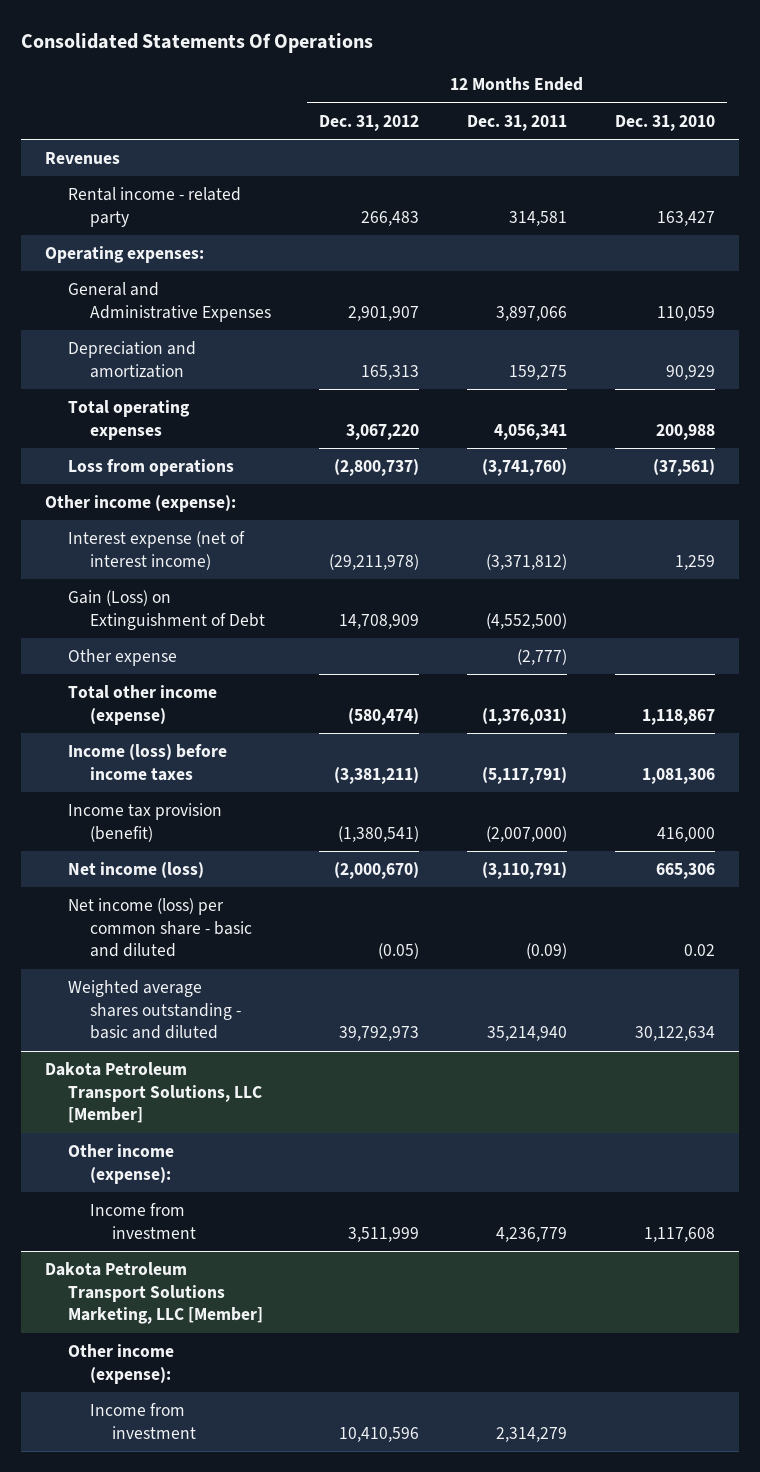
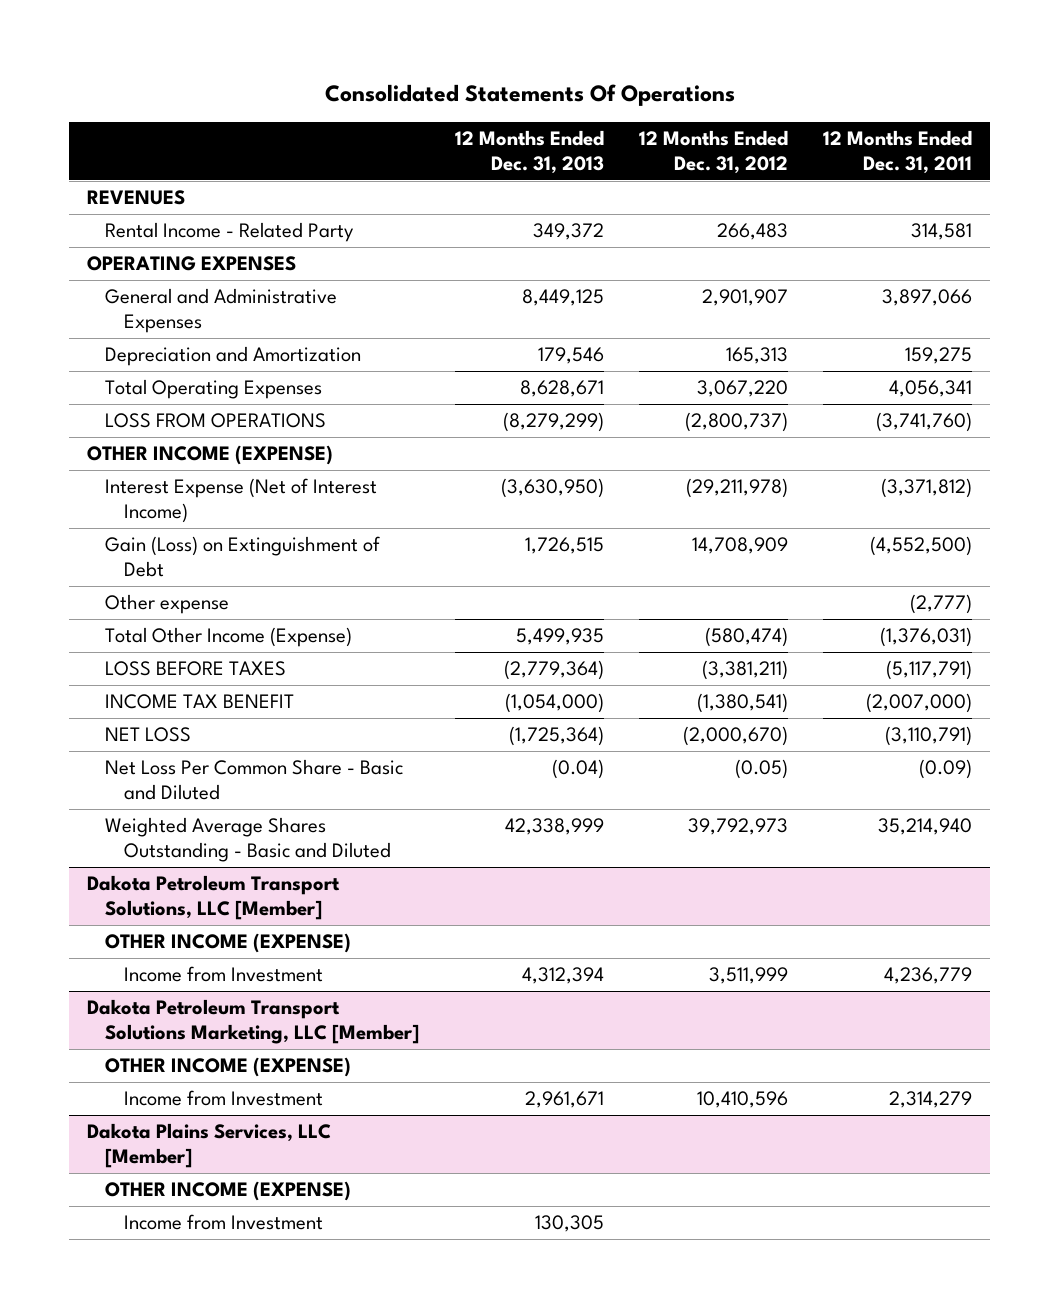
[615,114,716,131] Dec. 31, 2010 -> none
none -> [454,129,604,174] 12 Months Ended Dec. 31, 2013
[45,152,121,165] Revenues -> [87,190,186,206] REVENUES
[67,187,241,227] Rental income - related party -> [105,222,355,243] Rental Income - Related Party
[45,246,205,264] Operating expenses: -> [87,256,297,272] OPERATING EXPENSES
[67,341,196,378] Depreciation and amortization -> [105,346,362,367] Depreciation and Amortization
[67,400,190,440] Total operating expenses -> [105,379,323,400] Total Operating Expenses
[67,459,234,477] Loss from operations -> [105,413,327,429] LOSS FROM OPERATIONS
[45,495,237,513] Other income (expense): -> [87,445,334,466] OTHER INCOME (EXPENSE)
[67,531,245,570] Interest expense (net of interest income) -> [105,478,378,524] Interest Expense (Net of Interest Income)
[67,685,217,725] Total other income (expense) -> [105,627,353,648] Total Other Income (Expense)
[67,744,227,781] Income (loss) before income taxes -> [105,661,287,677] LOSS BEFORE TAXES
[67,803,222,842] Income tax provision (benefit) -> [105,694,295,710] INCOME TAX BENEFIT
[67,862,204,879] Net income (loss) -> [105,727,192,743] NET LOSS
[67,898,252,958] Net income (loss) per common share - basic and diluted -> [105,759,404,801] Net Loss Per Common Share - Basic and Diluted
[67,980,241,1040] Weighted average shares outstanding - basic and diluted -> [105,817,391,863] Weighted Average Shares Outstanding - Basic and Diluted
[67,1144,174,1184] Other income (expense): -> [105,933,352,954] OTHER INCOME (EXPENSE)
[89,1203,197,1239] Income from investment -> [123,966,323,983] Income from Investment
[67,1344,174,1384] Other income (expense): -> [105,1057,352,1078] OTHER INCOME (EXPENSE)
[89,1403,197,1439] Income from investment -> [123,1090,323,1107] Income from Investment
none -> [87,1123,332,1169] Dakota Plains Services, LLC [Member]
none -> [105,1181,352,1202] OTHER INCOME (EXPENSE)
none -> [123,1214,323,1231] Income from Investment

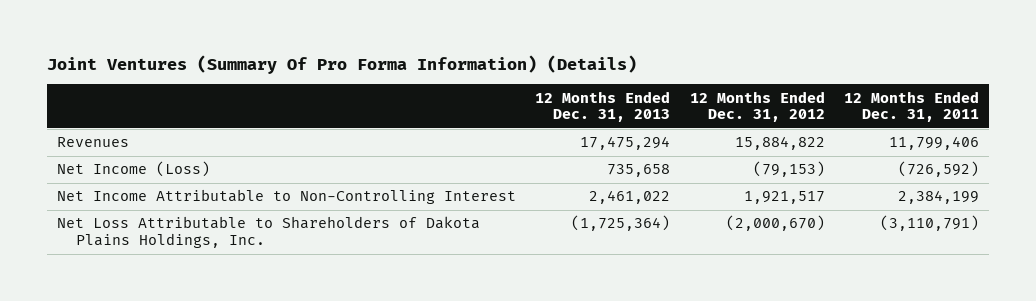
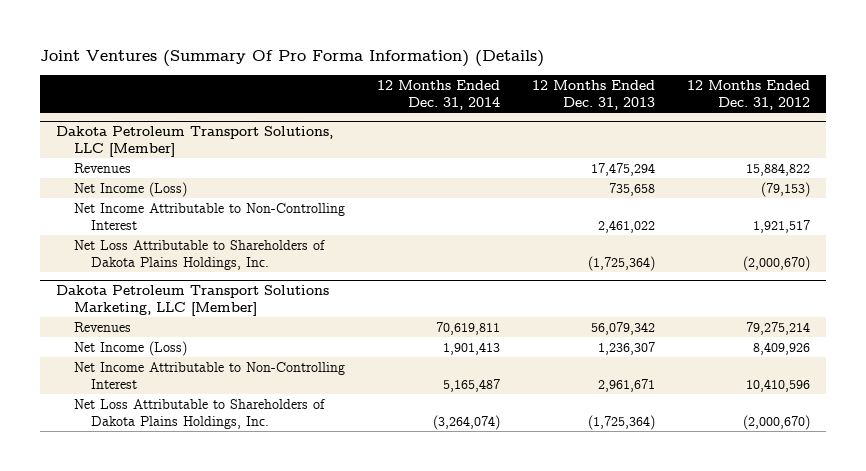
[844,90,980,123] 12 Months Ended Dec. 31, 2011 -> none
none -> [376,79,500,110] 12 Months Ended Dec. 31, 2014
none -> [56,126,334,157] Dakota Petroleum Transport Solutions, LLC [Member]
none -> [56,285,330,316] Dakota Petroleum Transport Solutions Marketing, LLC [Member]
none -> [73,321,131,332] Revenues
none -> [73,340,187,356] Net Income (Loss)
none -> [73,361,345,389] Net Income Attributable to Non-Controlling Interest
none -> [73,398,325,429] Net Loss Attributable to Shareholders of Dakota Plains Holdings, Inc.

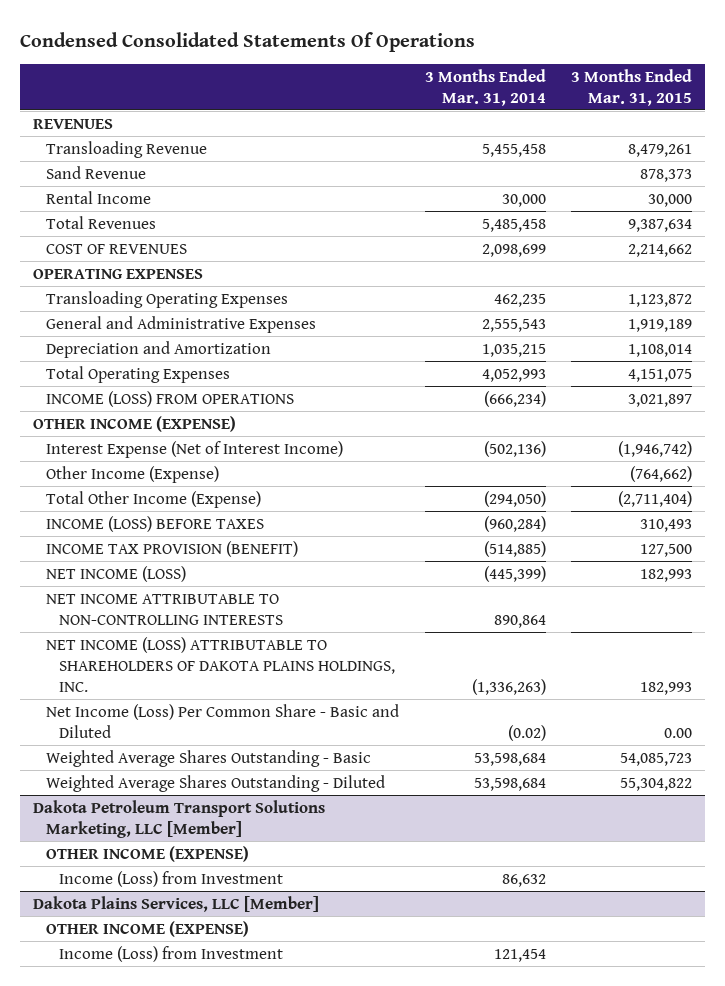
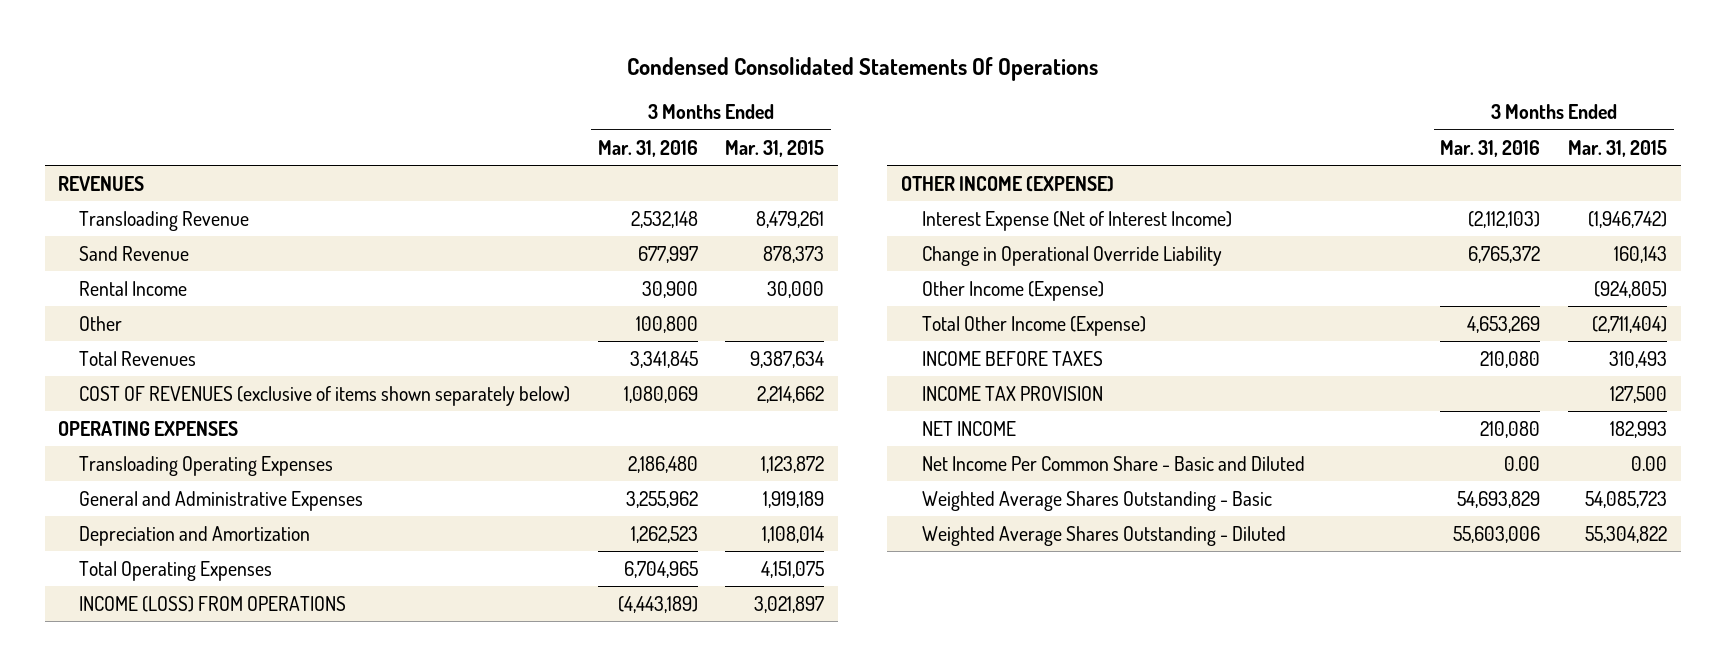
[424,68,546,106] 3 Months Ended Mar. 31, 2014 -> none
none -> [597,139,698,157] Mar. 31, 2016
none -> [79,315,123,331] Other
[46,243,188,254] COST OF REVENUES -> [79,385,571,406] COST OF REVENUES (exclusive of items shown separately below)
none -> [921,245,1222,266] Change in Operational Override Liability
[629,465,692,482] (764,662) -> [1593,280,1667,298] (924,805)
[46,565,187,582] NET INCOME (LOSS) -> none
[46,593,284,625] NET INCOME ATTRIBUTABLE TO NON-CONTROLLING INTERESTS -> none
[46,515,265,532] INCOME (LOSS) BEFORE TAXES -> [921,350,1103,366] INCOME BEFORE TAXES
[46,540,299,557] INCOME TAX PROVISION (BENEFIT) -> [921,385,1103,401] INCOME TAX PROVISION
[46,636,396,692] NET INCOME (LOSS) ATTRIBUTABLE TO SHAREHOLDERS OF DAKOTA PLAINS HOLDINGS, INC. -> [921,420,1016,436] NET INCOME
[46,703,400,738] Net Income (Loss) Per Common Share - Basic and Diluted -> [921,455,1305,471] Net Income Per Common Share - Basic and Diluted
[32,799,325,838] Dakota Petroleum Transport Solutions Marketing, LLC [Member] -> none
[46,845,250,862] OTHER INCOME (EXPENSE) -> none
[59,870,284,887] Income (Loss) from Investment -> none
[32,895,319,912] Dakota Plains Services, LLC [Member] -> none
[46,920,250,937] OTHER INCOME (EXPENSE) -> none
[59,945,284,962] Income (Loss) from Investment -> none

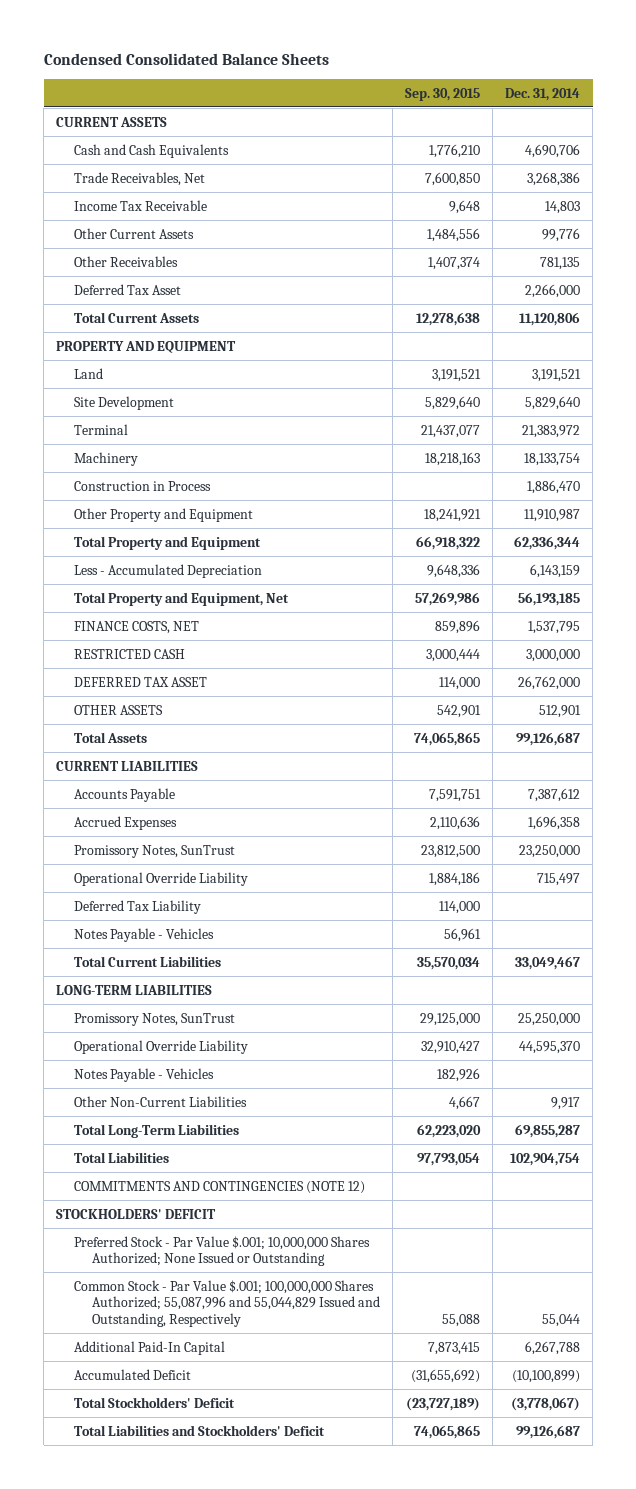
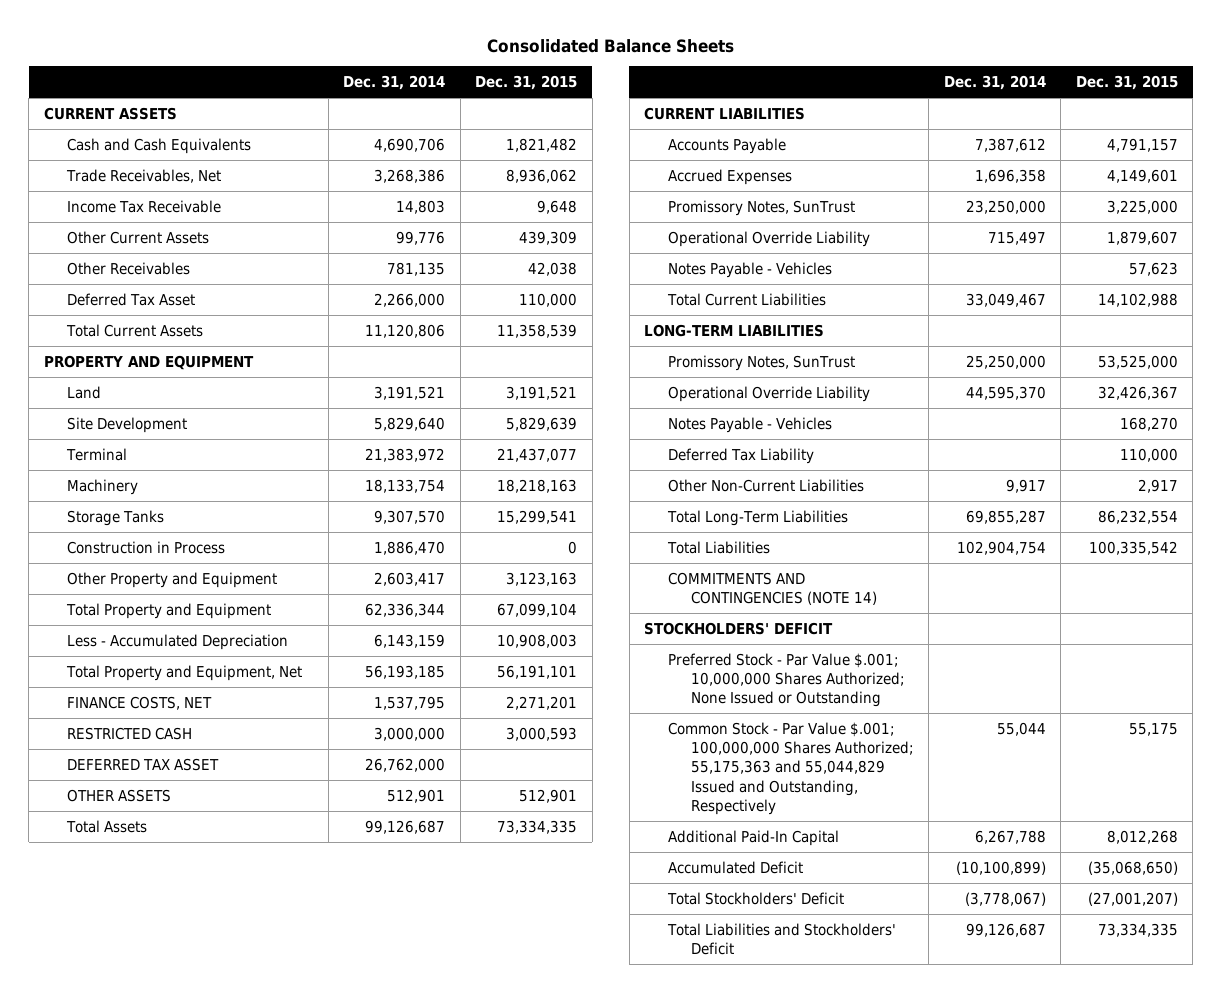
[43,53,329,66] Condensed Consolidated Balance Sheets -> [486,38,734,53] Consolidated Balance Sheets
[404,87,480,101] Sep. 30, 2015 -> none
none -> [475,75,578,91] Dec. 31, 2015
none -> [66,509,164,526] Storage Tanks
[524,508,581,522] 11,910,987 -> [374,571,446,586] 2,603,417
[73,899,201,914] Deferred Tax Liability -> [667,447,814,464] Deferred Tax Liability
[73,1180,365,1194] COMMITMENTS AND CONTINGENCIES (NOTE 12) -> [667,571,877,606] COMMITMENTS AND CONTINGENCIES (NOTE 14)
[73,1279,380,1327] Common Stock - Par Value $.001; 100,000,000 Shares Authorized; 55,087,996 and 55,044,829 Issued and Outstanding, Respectively -> [667,721,914,815] Common Stock - Par Value $.001; 100,000,000 Shares Authorized; 55,175,363 and 55,044,829 Issued and Outstanding, Respectively

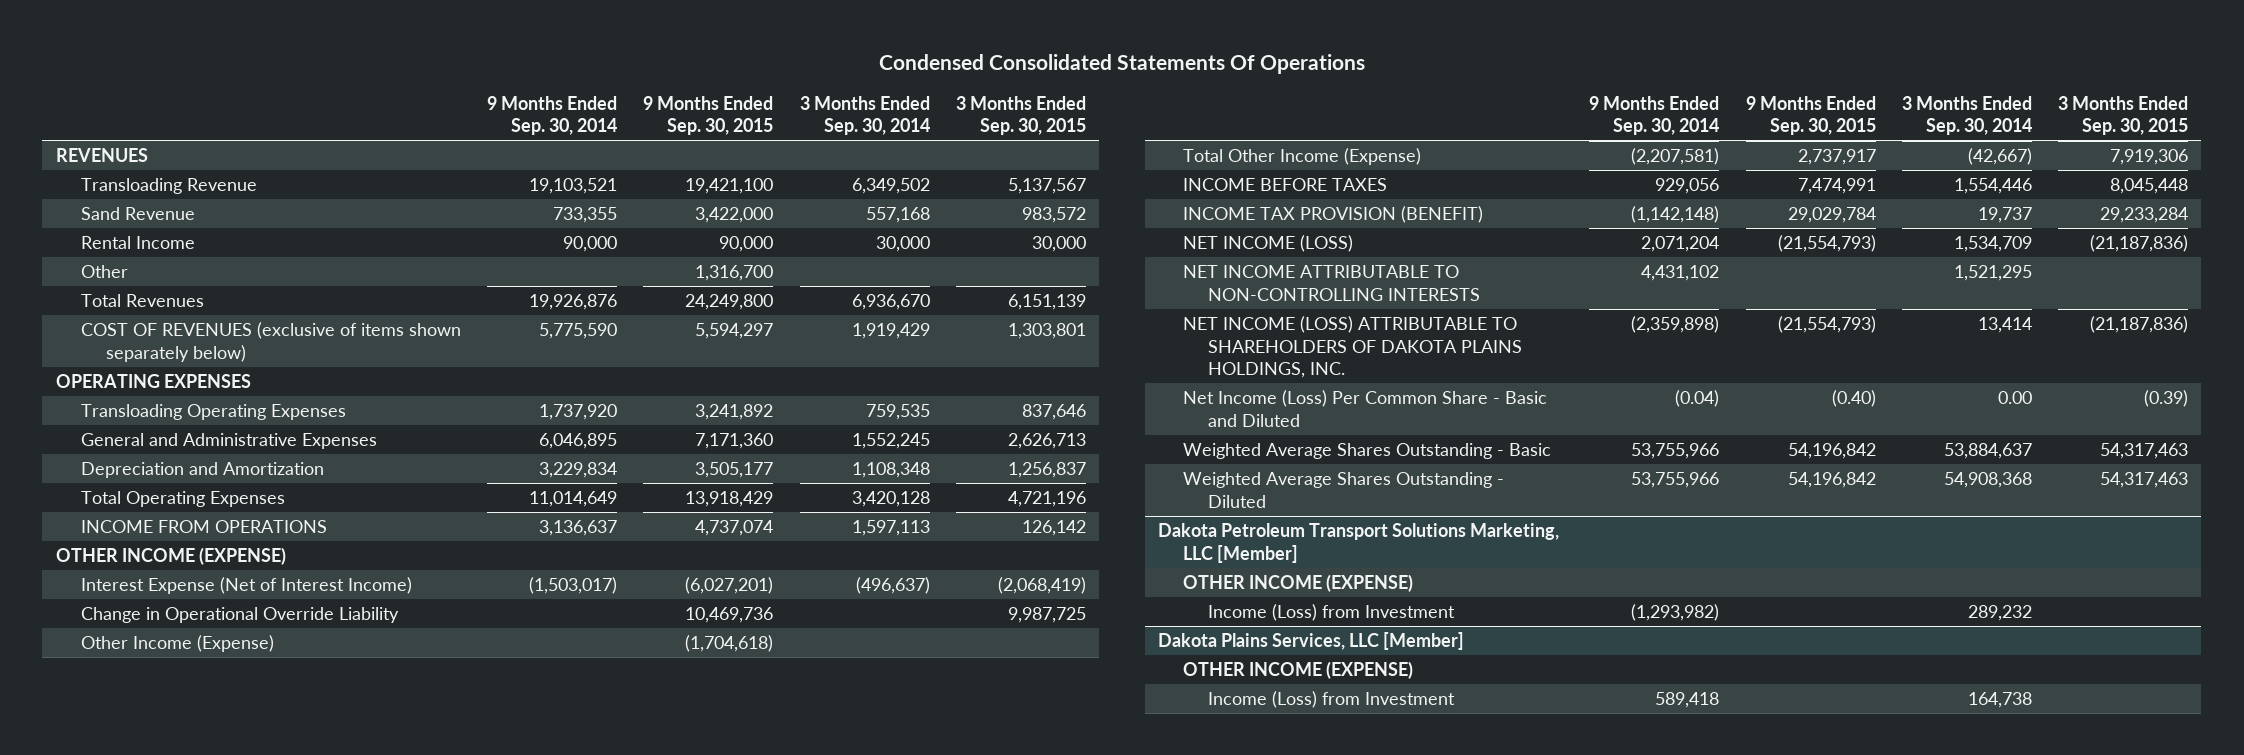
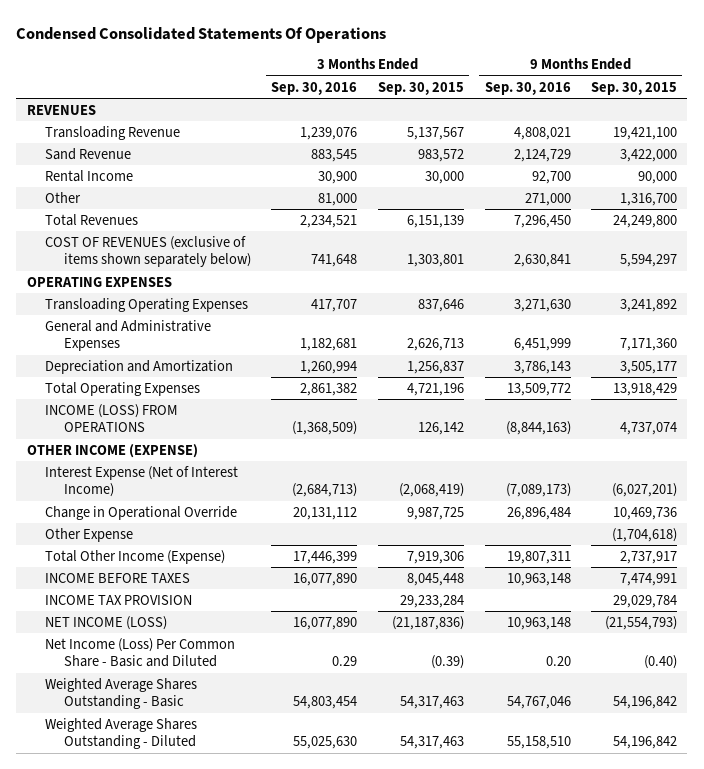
[486,95,617,136] 9 Months Ended Sep. 30, 2014 -> none
[799,95,930,136] 3 Months Ended Sep. 30, 2014 -> none
none -> [271,81,358,95] Sep. 30, 2016
none -> [484,81,571,95] Sep. 30, 2016
[80,520,327,534] INCOME FROM OPERATIONS -> [45,403,179,433] INCOME (LOSS) FROM OPERATIONS
[80,607,399,624] Change in Operational Override Liability -> [45,505,238,520] Change in Operational Override
[80,635,274,653] Other Income (Expense) -> [45,527,134,542] Other Expense
[1182,206,1483,224] INCOME TAX PROVISION (BENEFIT) -> [45,594,193,605] INCOME TAX PROVISION
[1182,265,1480,301] NET INCOME ATTRIBUTABLE TO NON-CONTROLLING INTERESTS -> none
[1182,316,1522,378] NET INCOME (LOSS) ATTRIBUTABLE TO SHAREHOLDERS OF DAKOTA PLAINS HOLDINGS, INC. -> none
[1157,523,1559,563] Dakota Petroleum Transport Solutions Marketing, LLC [Member] -> none
[1182,574,1413,593] OTHER INCOME (EXPENSE) -> none
[1207,604,1455,622] Income (Loss) from Investment -> none
[1157,632,1464,651] Dakota Plains Services, LLC [Member] -> none
[1182,661,1413,680] OTHER INCOME (EXPENSE) -> none
[1207,691,1455,709] Income (Loss) from Investment -> none

